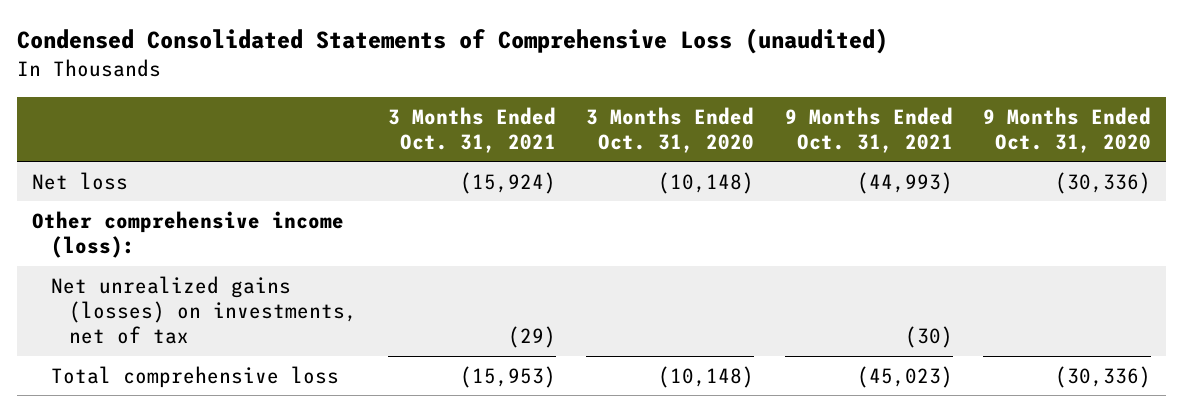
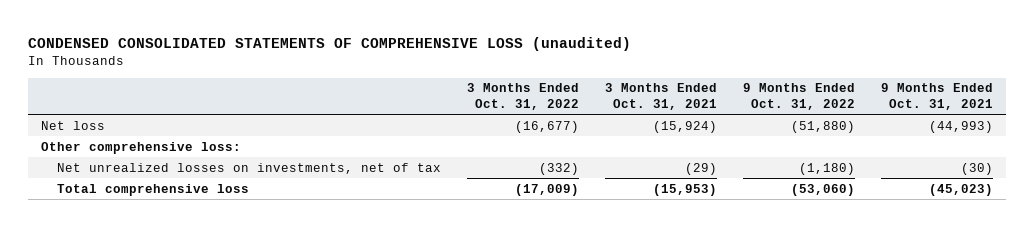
[16,28,888,55] Condensed Consolidated Statements of Comprehensive Loss (unaudited) -> [28,37,632,52] CONDENSED CONSOLIDATED STATEMENTS OF COMPREHENSIVE LOSS (unaudited)
[586,106,755,153] 3 Months Ended Oct. 31, 2020 -> none
[983,106,1152,153] 9 Months Ended Oct. 31, 2020 -> none
none -> [466,83,579,111] 3 Months Ended Oct. 31, 2022
none -> [742,83,855,111] 9 Months Ended Oct. 31, 2022
[31,210,344,259] Other comprehensive income (loss): -> [41,141,242,154] Other comprehensive loss:
[50,275,358,345] Net unrealized gains (losses) on investments, net of tax -> [56,162,441,174] Net unrealized losses on investments, net of tax

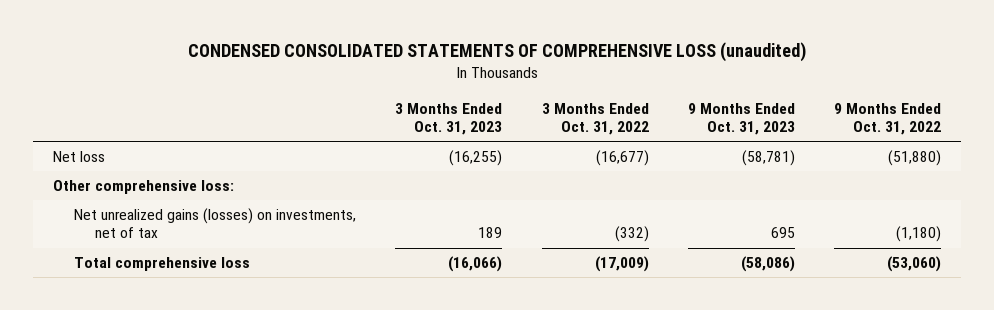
[604,83,717,111] 3 Months Ended Oct. 31, 2021 -> none
[880,83,993,111] 9 Months Ended Oct. 31, 2021 -> none
none -> [395,103,503,136] 3 Months Ended Oct. 31, 2023
none -> [687,103,795,136] 9 Months Ended Oct. 31, 2023
[56,162,441,174] Net unrealized losses on investments, net of tax -> [74,208,357,239] Net unrealized gains (losses) on investments, net of tax

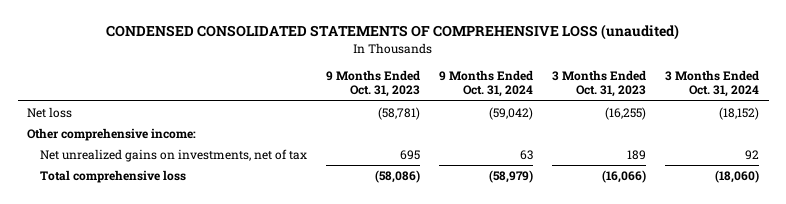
[541,103,649,136] 3 Months Ended Oct. 31, 2022 -> none
[834,103,942,136] 9 Months Ended Oct. 31, 2022 -> none
none -> [439,69,534,98] 9 Months Ended Oct. 31, 2024
none -> [665,69,760,98] 3 Months Ended Oct. 31, 2024
[52,180,234,195] Other comprehensive loss: -> [27,128,197,142] Other comprehensive income:
[74,208,357,239] Net unrealized gains (losses) on investments, net of tax -> [40,149,308,163] Net unrealized gains on investments, net of tax

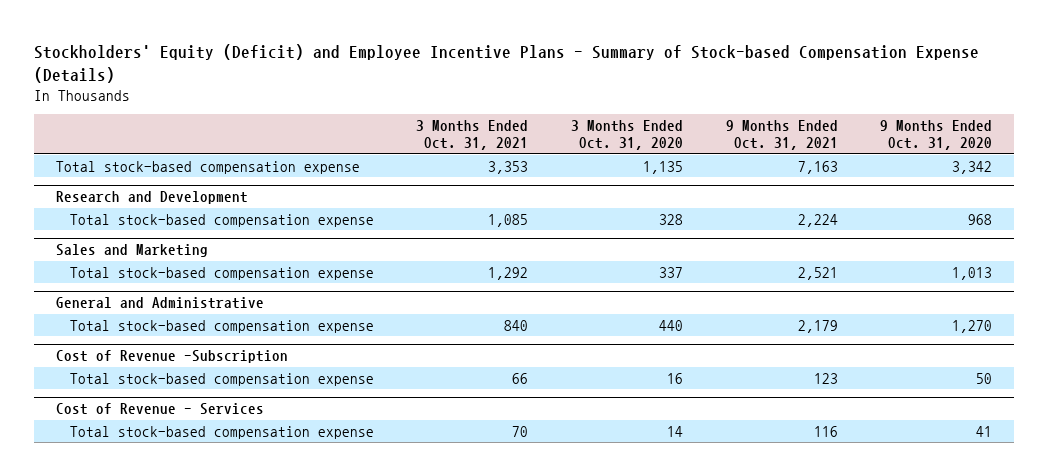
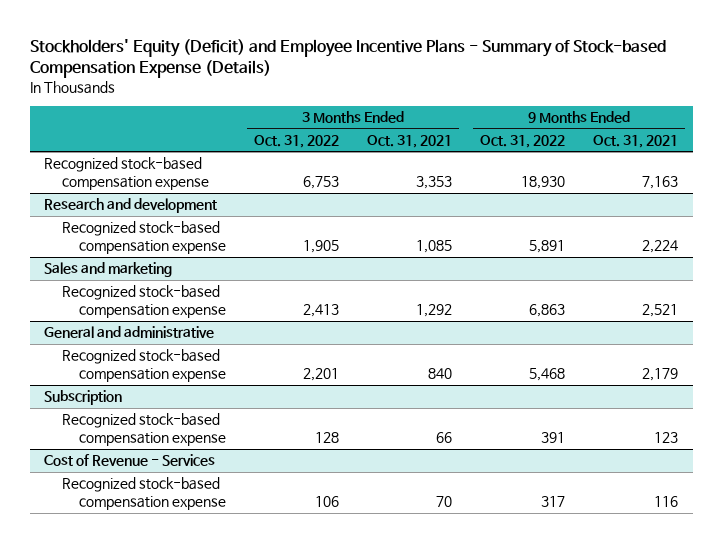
[570,119,683,151] 3 Months Ended Oct. 31, 2020 -> none
[880,119,993,151] 9 Months Ended Oct. 31, 2020 -> none
none -> [254,134,340,148] Oct. 31, 2022
none -> [480,134,566,148] Oct. 31, 2022
[55,160,360,174] Total stock-based compensation expense -> [44,157,209,191] Recognized stock-based compensation expense
[55,191,248,205] Research and Development -> [44,198,218,214] Research and development
[69,213,374,227] Total stock-based compensation expense -> [61,221,226,255] Recognized stock-based compensation expense
[55,244,208,258] Sales and Marketing -> [44,262,173,278] Sales and marketing
[69,266,374,280] Total stock-based compensation expense -> [61,285,226,319] Recognized stock-based compensation expense
[55,297,264,310] General and Administrative -> [44,326,215,339] General and administrative
[69,319,374,333] Total stock-based compensation expense -> [61,349,226,383] Recognized stock-based compensation expense
[55,350,288,364] Cost of Revenue -Subscription -> [44,390,123,406] Subscription
[69,372,374,386] Total stock-based compensation expense -> [61,413,226,447] Recognized stock-based compensation expense
[69,425,374,439] Total stock-based compensation expense -> [61,477,226,511] Recognized stock-based compensation expense

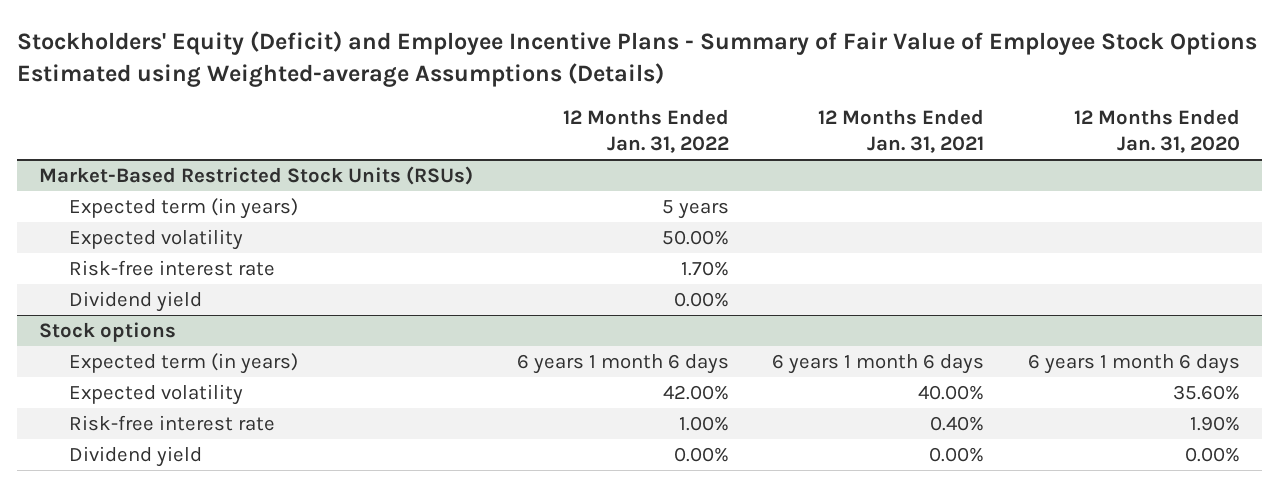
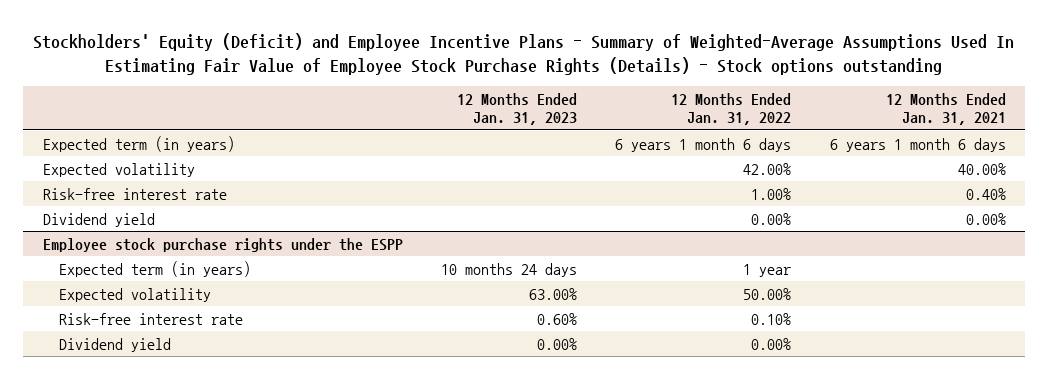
[17,31,1258,88] Stockholders' Equity (Deficit) and Employee Incentive Plans - Summary of Fair Value of Employee Stock Options Estimated using Weighted-average Assumptions (Details) -> [33,33,1015,75] Stockholders' Equity (Deficit) and Employee Incentive Plans - Summary of Weighted-Average Assumptions Used In Estimating Fair Value of Employee Stock Purchase Rights (Details) - Stock options outstanding
[1074,108,1241,153] 12 Months Ended Jan. 31, 2020 -> none
none -> [456,92,577,126] 12 Months Ended Jan. 31, 2023
[39,166,474,186] Market-Based Restricted Stock Units (RSUs) -> none
[68,198,298,220] Expected term (in years) -> none
[68,229,243,251] Expected volatility -> none
[68,260,275,277] Risk-free interest rate -> none
[68,291,202,313] Dividend yield -> none
[39,322,177,343] Stock options -> none
none -> [42,237,403,252] Employee stock purchase rights under the ESPP
none -> [59,260,252,277] Expected term (in years)
none -> [59,287,212,302] Expected volatility
none -> [59,312,244,325] Risk-free interest rate
none -> [59,337,172,352] Dividend yield

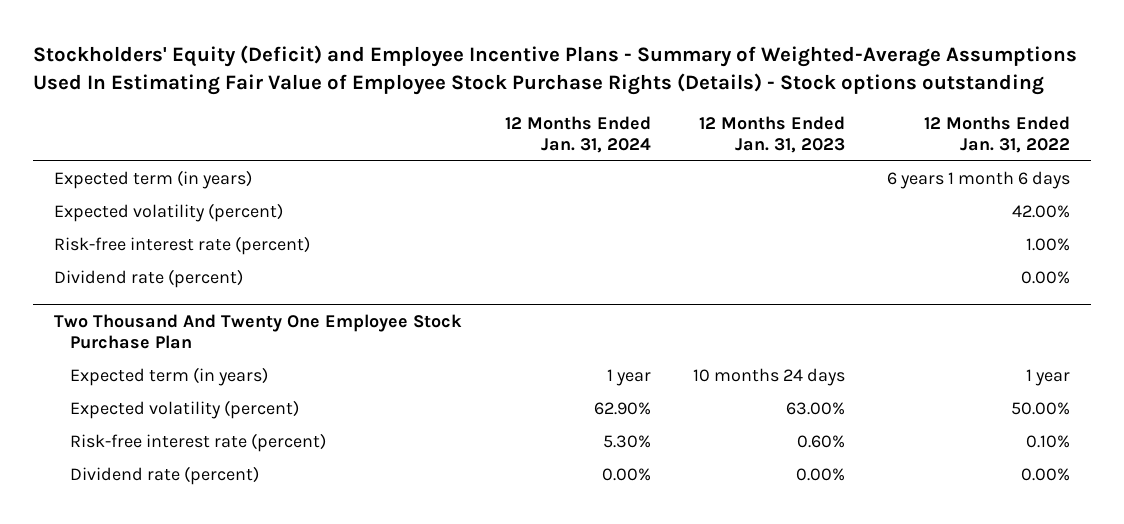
[885,92,1006,126] 12 Months Ended Jan. 31, 2021 -> none
none -> [504,115,651,154] 12 Months Ended Jan. 31, 2024
[42,237,403,252] Employee stock purchase rights under the ESPP -> none
[42,162,195,177] Expected volatility -> [54,202,284,222] Expected volatility (percent)
[42,187,227,200] Risk-free interest rate -> [54,235,311,255] Risk-free interest rate (percent)
[42,212,155,227] Dividend yield -> [54,268,244,288] Dividend rate (percent)
none -> [54,313,463,350] Two Thousand And Twenty One Employee Stock Purchase Plan
[59,287,212,302] Expected volatility -> [70,399,300,419] Expected volatility (percent)
[59,312,244,325] Risk-free interest rate -> [70,432,327,452] Risk-free interest rate (percent)
[59,337,172,352] Dividend yield -> [70,465,260,485] Dividend rate (percent)

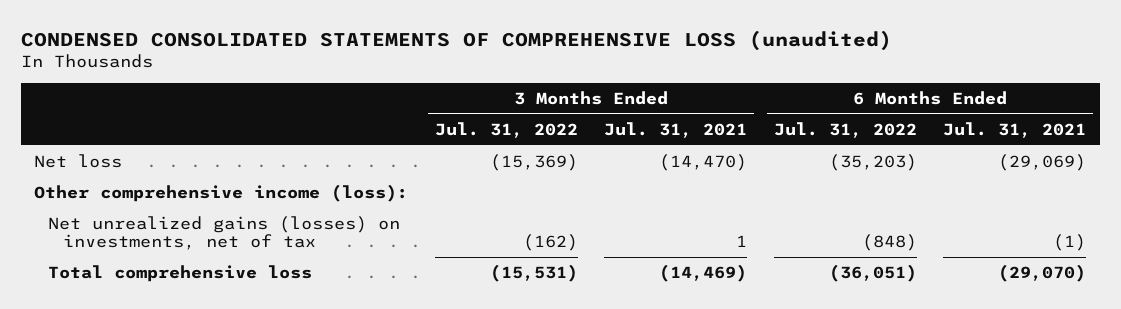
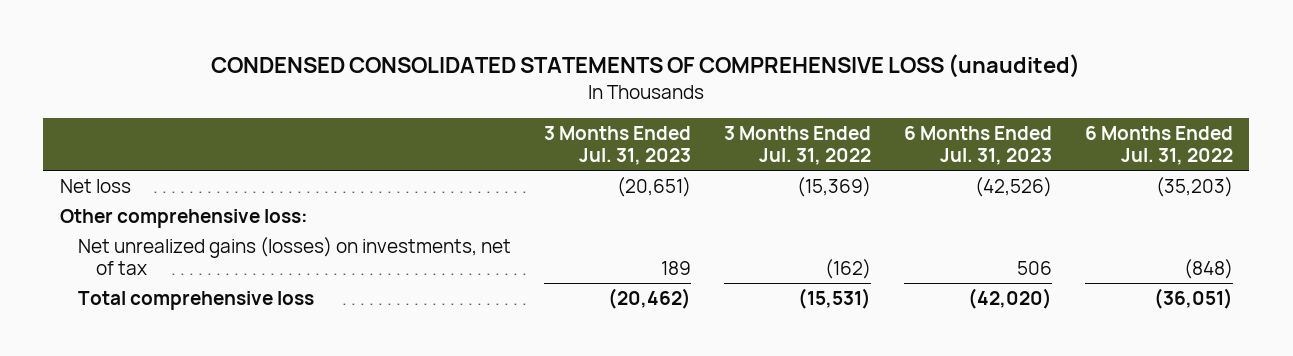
[604,121,748,138] Jul. 31, 2021 -> none
[943,121,1087,138] Jul. 31, 2021 -> none
none -> [543,125,691,166] 3 Months Ended Jul. 31, 2023
none -> [903,125,1052,166] 6 Months Ended Jul. 31, 2023
[34,183,409,202] Other comprehensive income (loss): -> [59,208,308,228] Other comprehensive loss:

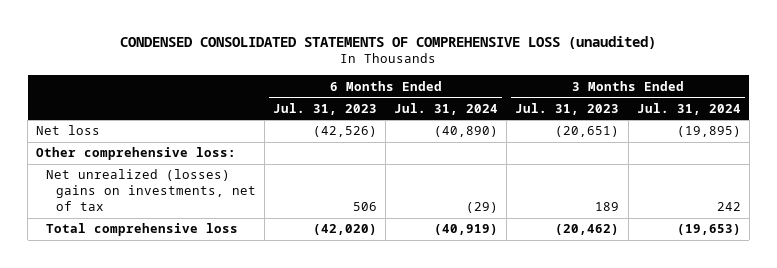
[723,125,871,166] 3 Months Ended Jul. 31, 2022 -> none
[1084,125,1233,166] 6 Months Ended Jul. 31, 2022 -> none
none -> [394,102,499,115] Jul. 31, 2024
none -> [636,102,741,115] Jul. 31, 2024
[77,236,511,276] Net unrealized gains (losses) on investments, net of tax -> [45,169,256,212] Net unrealized (losses) gains on investments, net of tax

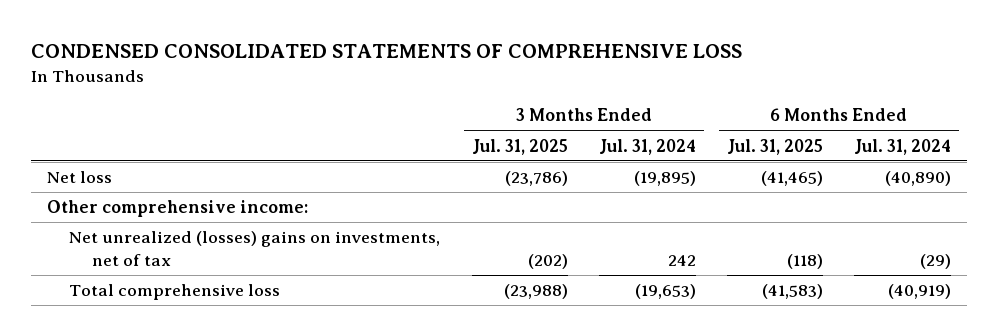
[120,35,657,49] CONDENSED CONSOLIDATED STATEMENTS OF COMPREHENSIVE LOSS (unaudited) -> [30,44,742,59] CONDENSED CONSOLIDATED STATEMENTS OF COMPREHENSIVE LOSS
[272,102,377,115] Jul. 31, 2023 -> none
[515,102,620,115] Jul. 31, 2023 -> none
none -> [471,138,568,155] Jul. 31, 2025
none -> [727,138,824,155] Jul. 31, 2025
[36,147,237,161] Other comprehensive loss: -> [46,200,308,218] Other comprehensive income:

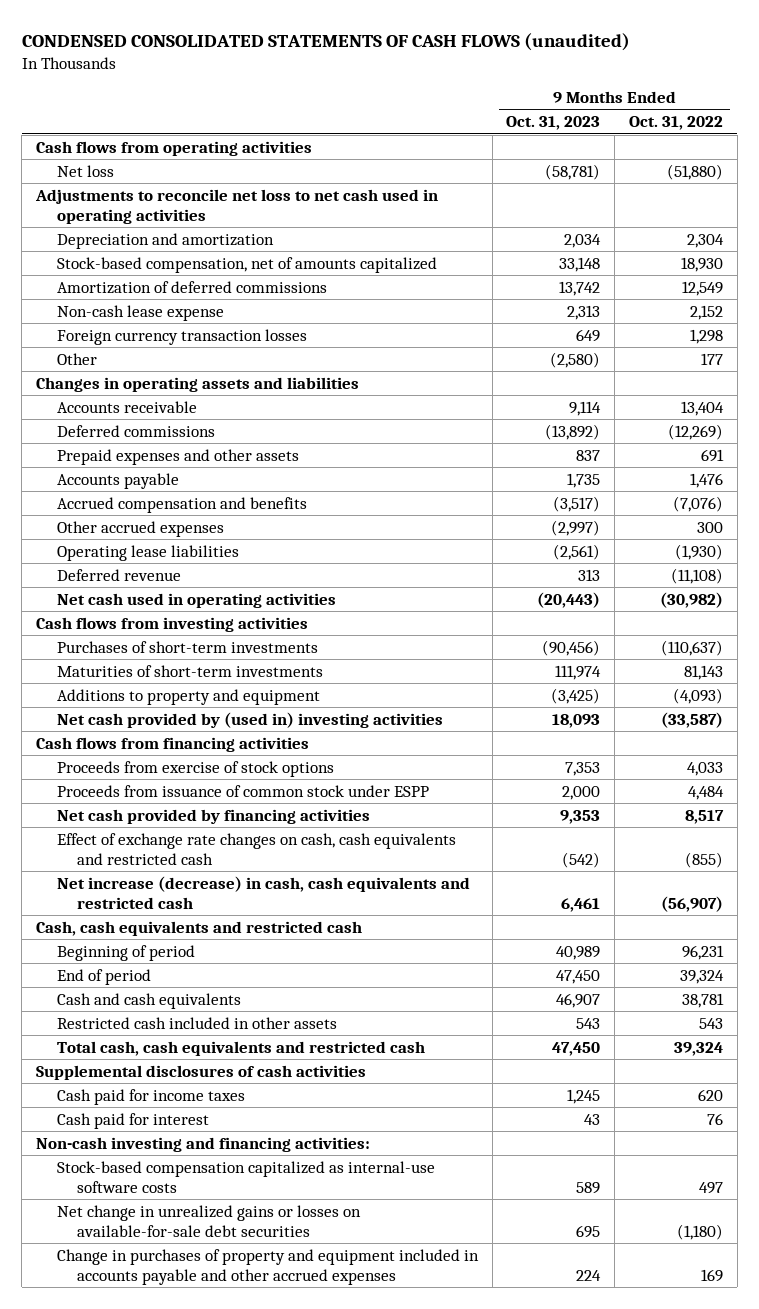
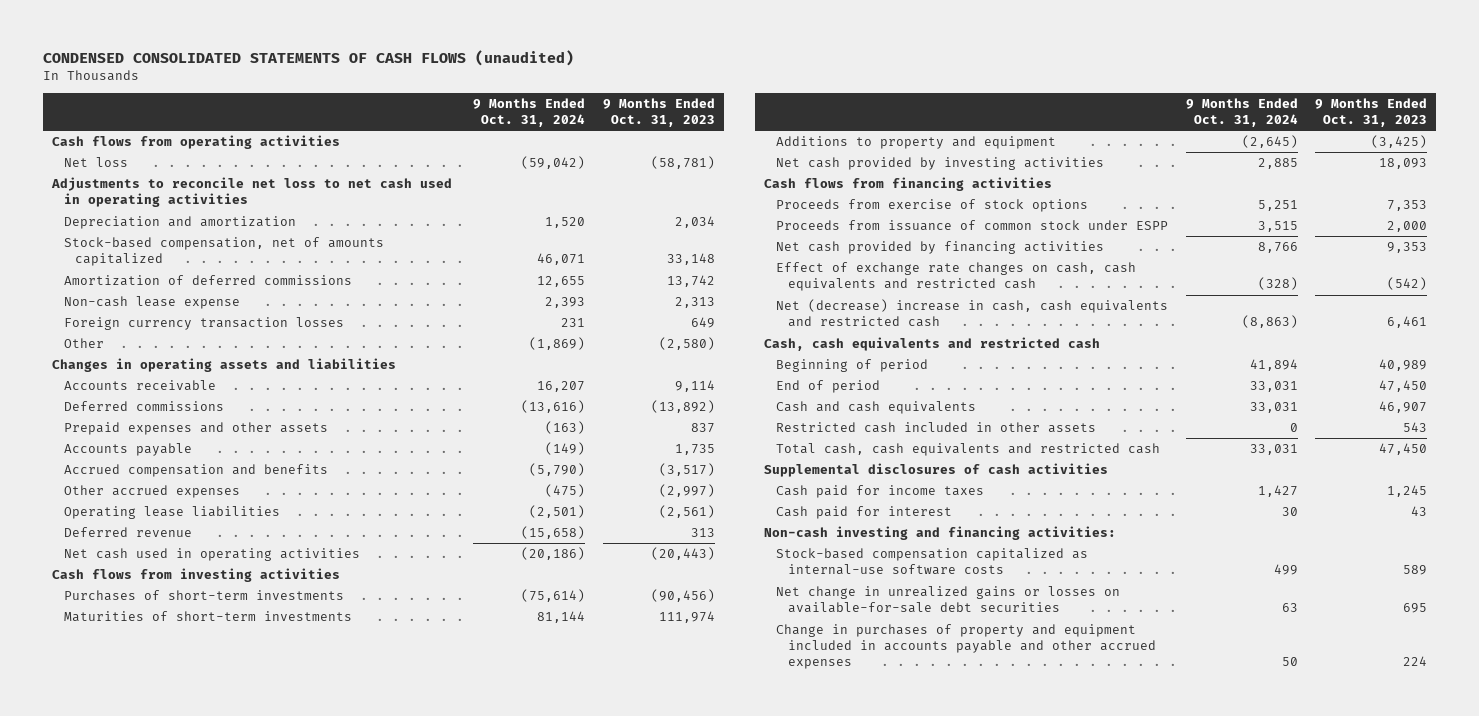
[629,116,724,131] Oct. 31, 2022 -> none
none -> [473,98,586,128] 9 Months Ended Oct. 31, 2024
[56,711,443,728] Net cash provided by (used in) investing activities -> [775,157,1104,171] Net cash provided by investing activities
[56,875,470,909] Net increase (decrease) in cash, cash equivalents and restricted cash -> [775,299,1168,328] Net (decrease) increase in cash, cash equivalents and restricted cash

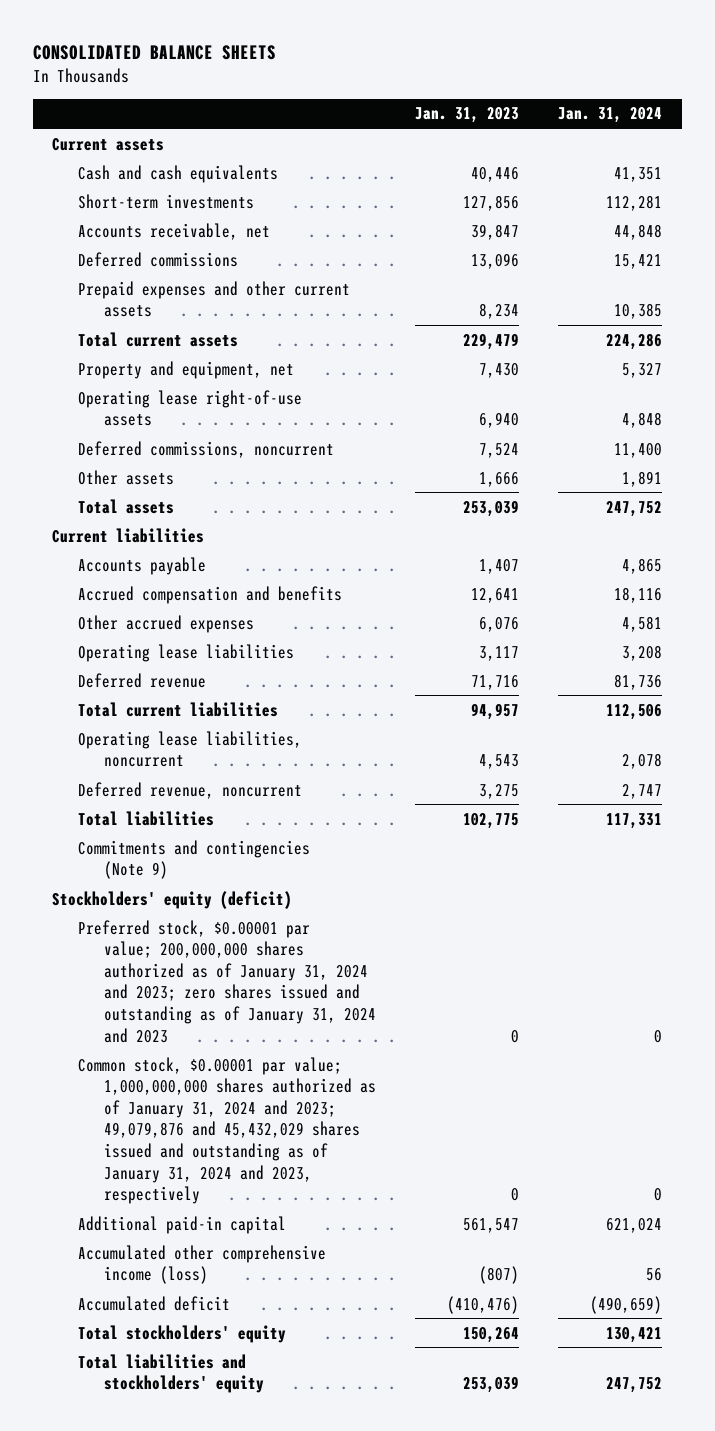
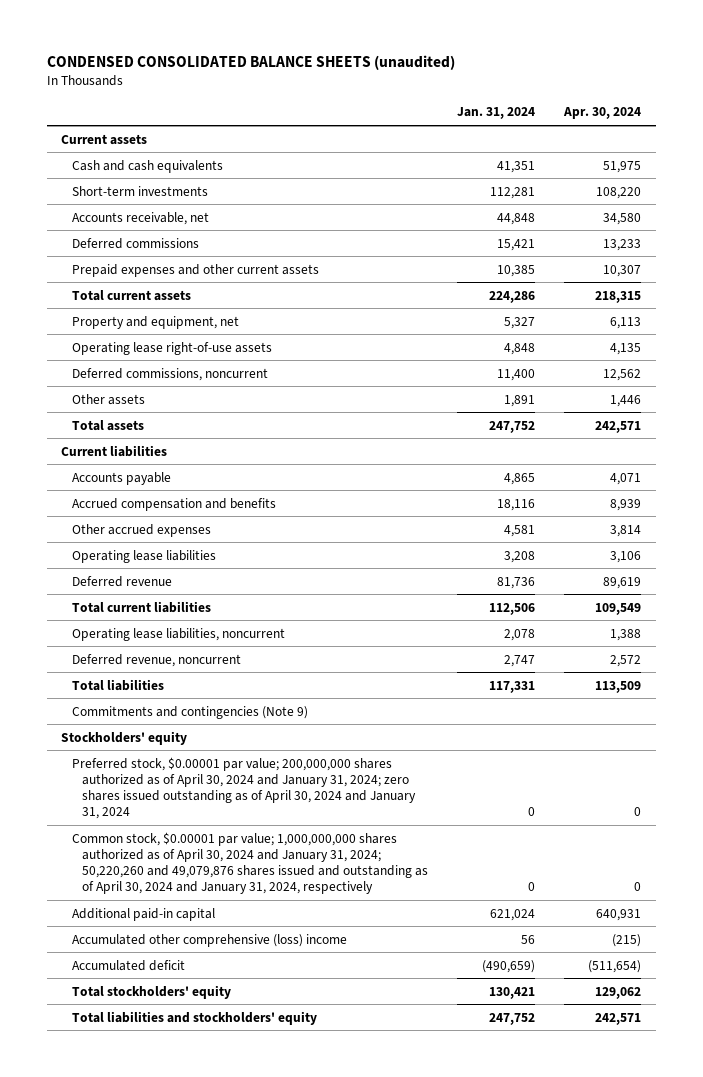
[32,45,276,61] CONSOLIDATED BALANCE SHEETS -> [46,55,455,71] CONDENSED CONSOLIDATED BALANCE SHEETS (unaudited)
[415,107,520,124] Jan. 31, 2023 -> none
none -> [563,107,642,120] Apr. 30, 2024
[52,890,293,909] Stockholders' equity (deficit) -> [61,730,188,745] Stockholders' equity
[78,919,377,1043] Preferred stock, $0.00001 par value; 200,000,000 shares authorized as of January 31, 2024 and 2023; zero shares issued and outstanding as of January 31, 2024 and 2023 -> [71,756,417,820] Preferred stock, $0.00001 par value; 200,000,000 shares authorized as of April 30, 2024 and January 31, 2024; zero shares issued outstanding as of April 30, 2024 and January 31, 2024
[78,1056,377,1205] Common stock, $0.00001 par value; 1,000,000,000 shares authorized as of January 31, 2024 and 2023; 49,079,876 and 45,432,029 shares issued and outstanding as of January 31, 2024 and 2023, respectively -> [71,831,429,895] Common stock, $0.00001 par value; 1,000,000,000 shares authorized as of April 30, 2024 and January 31, 2024; 50,220,260 and 49,079,876 shares issued and outstanding as of April 30, 2024 and January 31, 2024, respectively
[78,1244,327,1285] Accumulated other comprehensive income (loss) -> [71,933,347,947] Accumulated other comprehensive (loss) income

